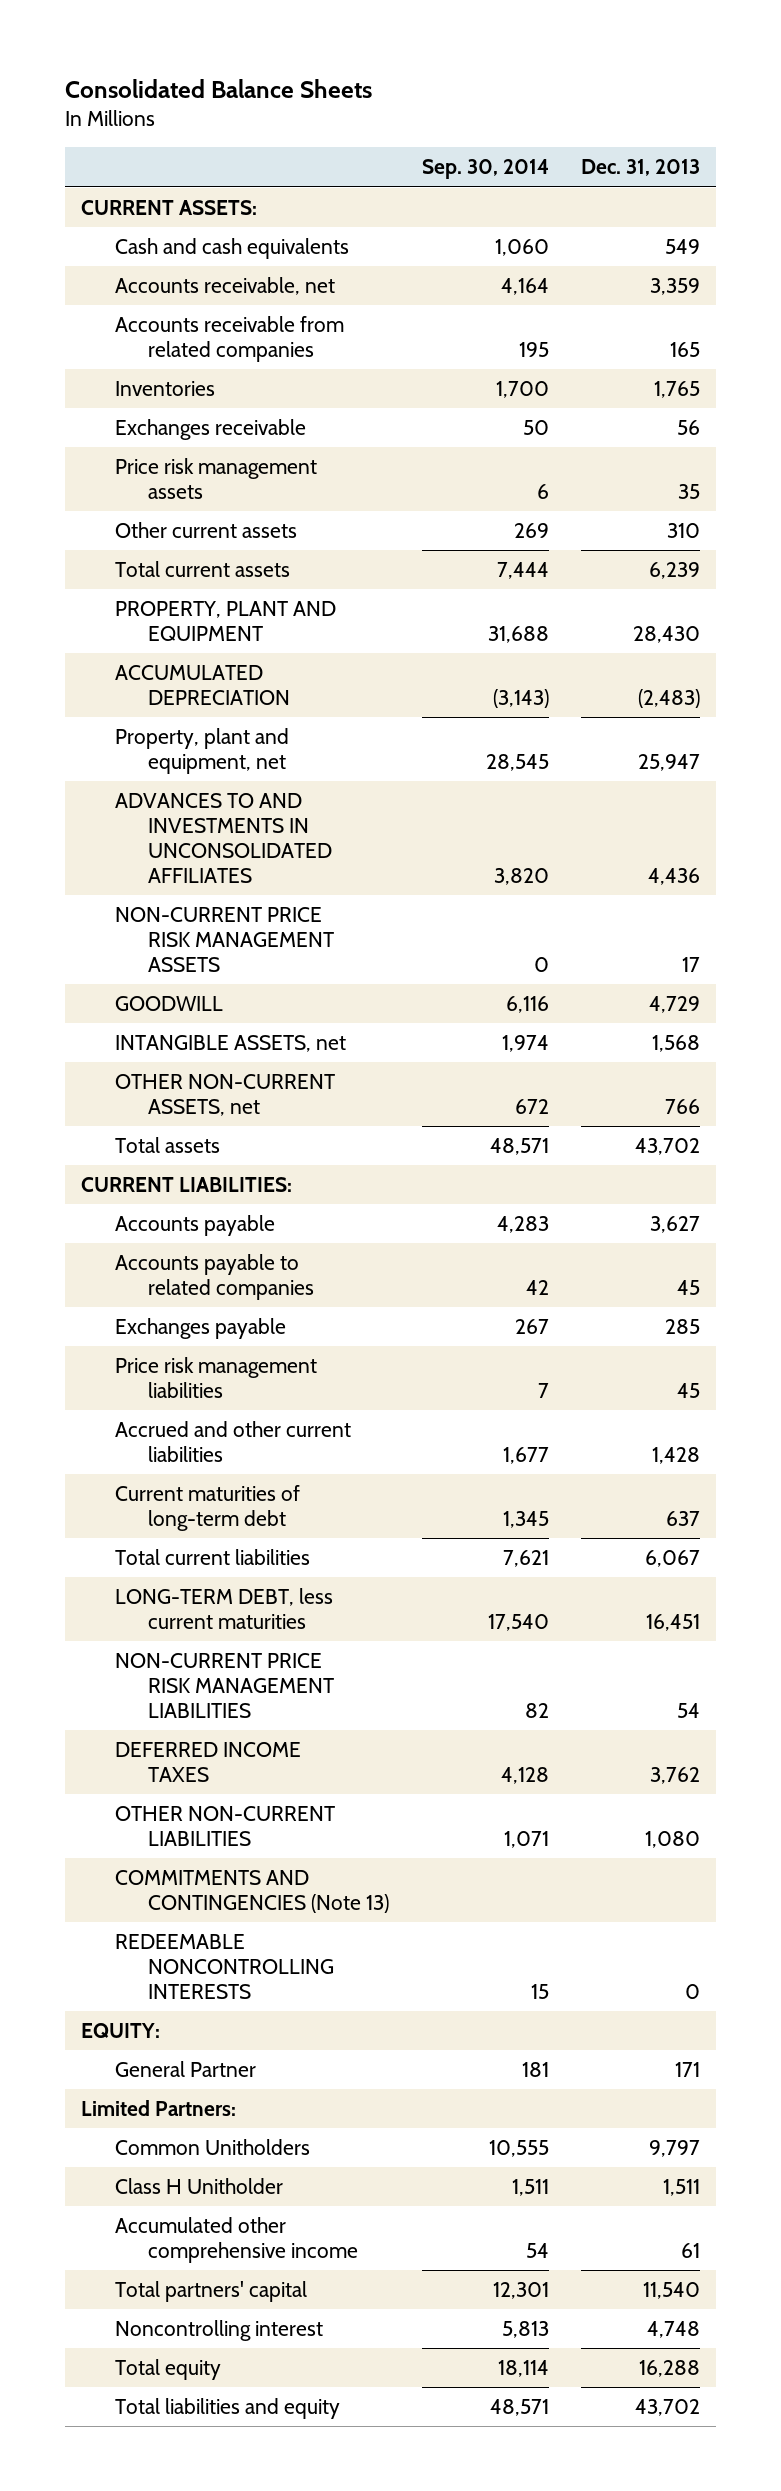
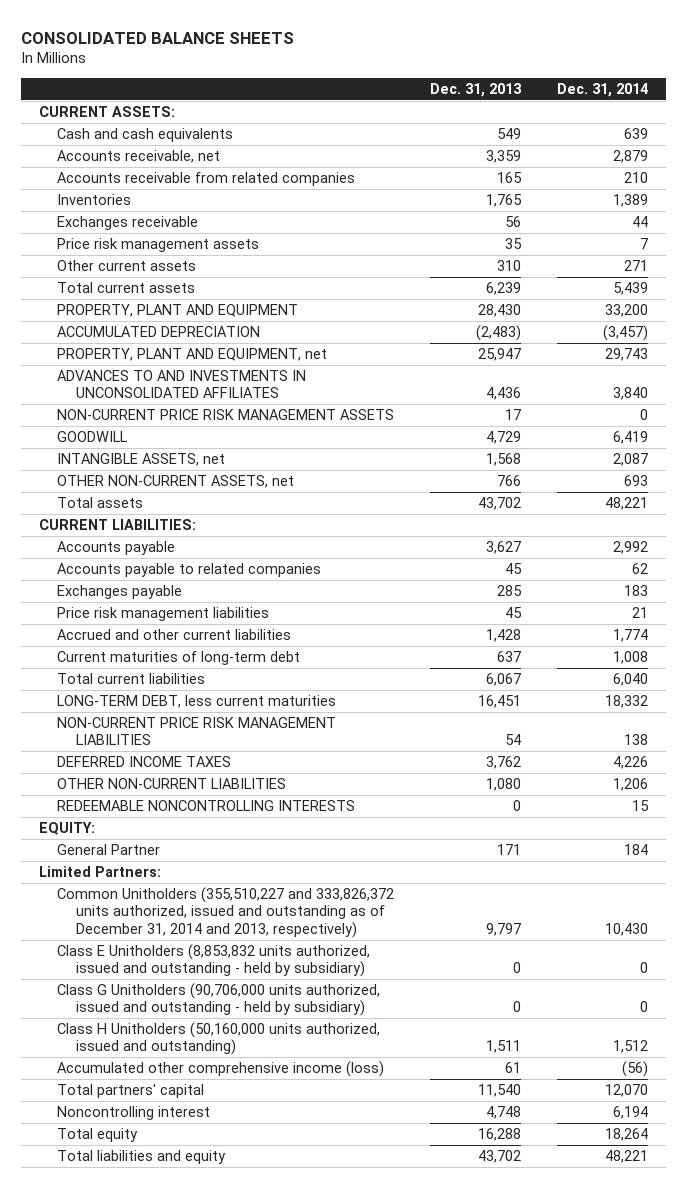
[64,78,372,98] Consolidated Balance Sheets -> [21,31,295,44] CONSOLIDATED BALANCE SHEETS
[421,159,549,180] Sep. 30, 2014 -> none
none -> [556,83,648,98] Dec. 31, 2014
[114,727,289,774] Property, plant and equipment, net -> [57,348,328,362] PROPERTY, PLANT AND EQUIPMENT, net
[114,1869,390,1913] COMMITMENTS AND CONTINGENCIES (Note 13) -> none
[114,2138,310,2155] Common Unitholders -> [57,887,395,938] Common Unitholders (355,510,227 and 333,826,372 units authorized, issued and outstanding as of December 31, 2014 and 2013, respectively)
none -> [57,944,371,978] Class E Unitholders (8,853,832 units authorized, issued and outstanding - held by subsidiary)
none -> [57,983,381,1017] Class G Unitholders (90,706,000 units authorized, issued and outstanding - held by subsidiary)
[114,2177,283,2194] Class H Unitholder -> [57,1022,381,1056] Class H Unitholders (50,160,000 units authorized, issued and outstanding)
[114,2216,359,2263] Accumulated other comprehensive income -> [57,1061,385,1078] Accumulated other comprehensive income (loss)

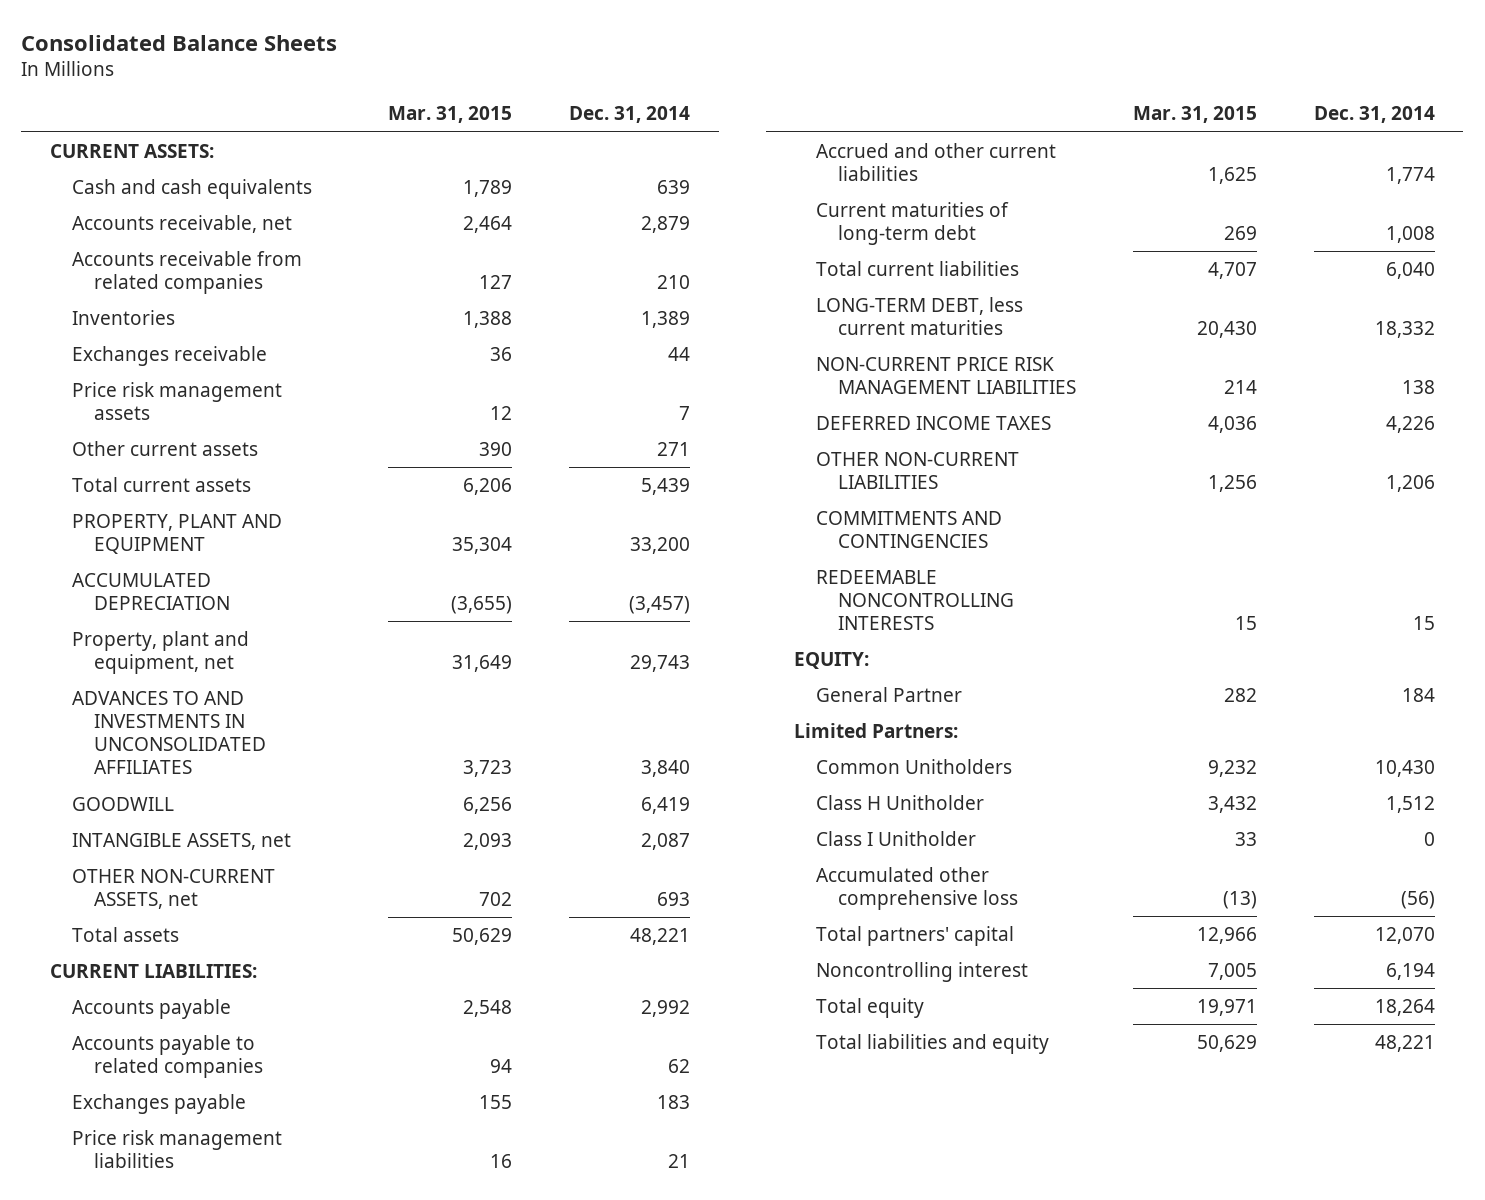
[21,31,295,44] CONSOLIDATED BALANCE SHEETS -> [21,34,338,51] Consolidated Balance Sheets
[430,83,523,98] Dec. 31, 2013 -> none
none -> [388,106,513,124] Mar. 31, 2015
[57,348,328,362] PROPERTY, PLANT AND EQUIPMENT, net -> [71,630,249,675] Property, plant and equipment, net
[57,409,395,421] NON-CURRENT PRICE RISK MANAGEMENT ASSETS -> none
none -> [816,510,1003,549] COMMITMENTS AND CONTINGENCIES
[57,944,371,978] Class E Unitholders (8,853,832 units authorized, issued and outstanding - held by subsidiary) -> none
[57,983,381,1017] Class G Unitholders (90,706,000 units authorized, issued and outstanding - held by subsidiary) -> none
[57,887,395,938] Common Unitholders (355,510,227 and 333,826,372 units authorized, issued and outstanding as of December 31, 2014 and 2013, respectively) -> [816,758,1013,774] Common Unitholders
[57,1022,381,1056] Class H Unitholders (50,160,000 units authorized, issued and outstanding) -> [816,794,985,810] Class H Unitholder
none -> [816,830,977,846] Class I Unitholder
[57,1061,385,1078] Accumulated other comprehensive income (loss) -> [816,866,1019,911] Accumulated other comprehensive loss

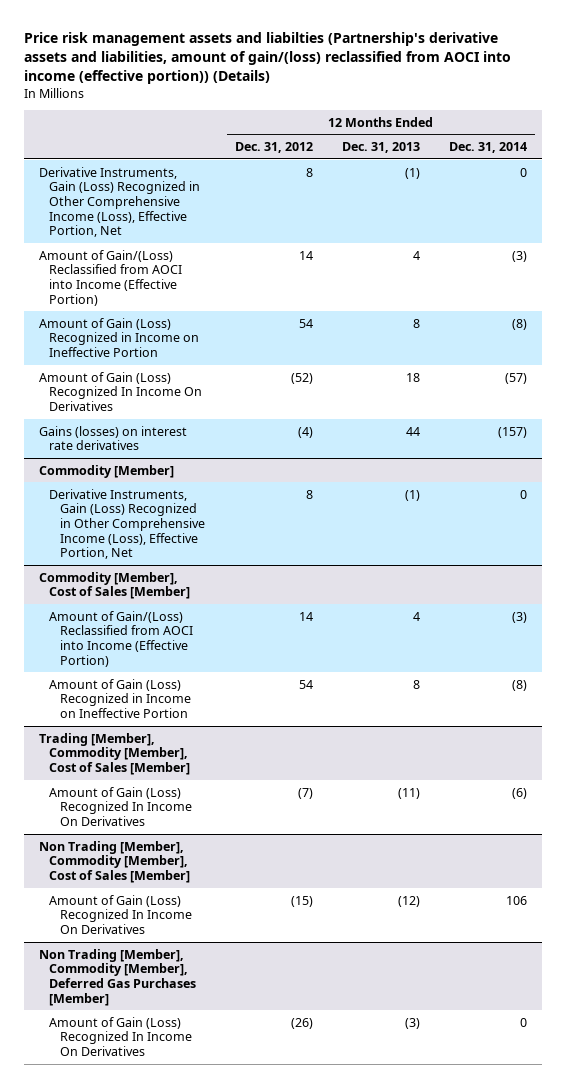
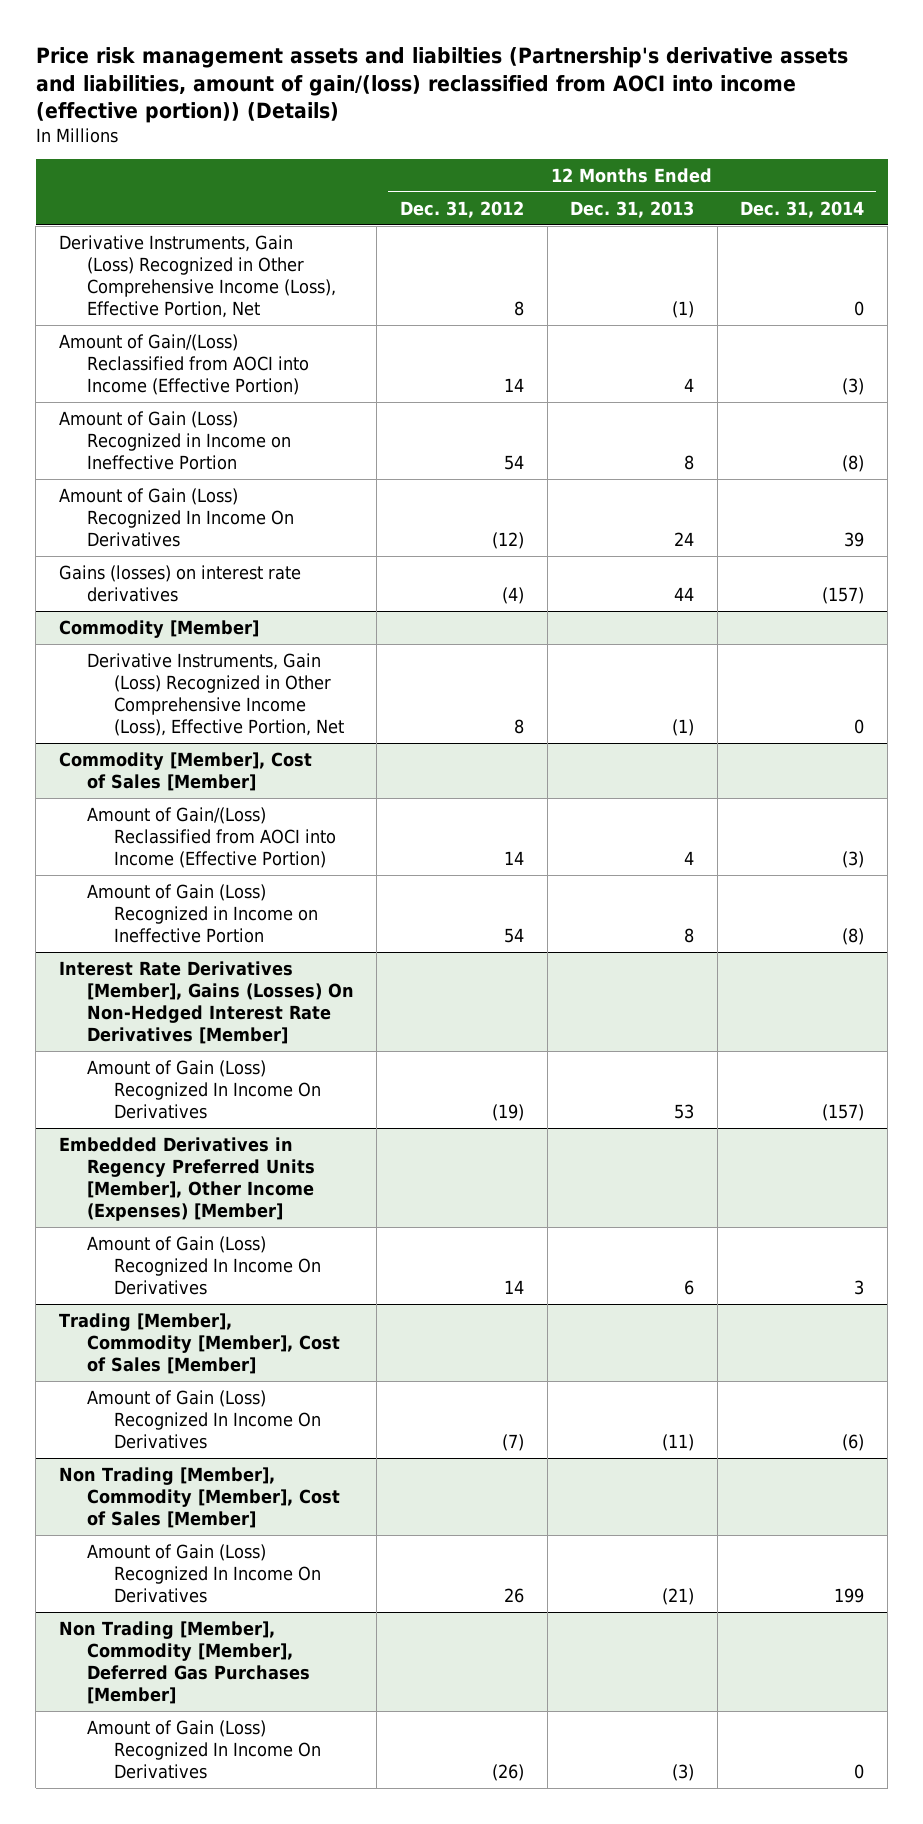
[290,372,313,384] (52) -> [491,532,524,550] (12)
[405,372,420,382] 18 -> [674,532,695,547] 24
[505,372,528,384] (57) -> [844,532,865,548] 39
none -> [58,960,354,1045] Interest Rate Derivatives [Member], Gains (Losses) On Non-Hedged Interest Rate Derivatives [Member]
none -> [86,1059,322,1120] Amount of Gain (Loss) Recognized In Income On Derivatives
none -> [58,1136,315,1222] Embedded Derivatives in Regency Preferred Units [Member], Other Income (Expenses) [Member]
none -> [86,1235,322,1296] Amount of Gain (Loss) Recognized In Income On Derivatives
[290,895,313,907] (15) -> [503,1588,524,1604] 26
[397,895,420,907] (12) -> [662,1588,695,1606] (21)
[506,895,528,905] 106 -> [834,1588,865,1604] 199

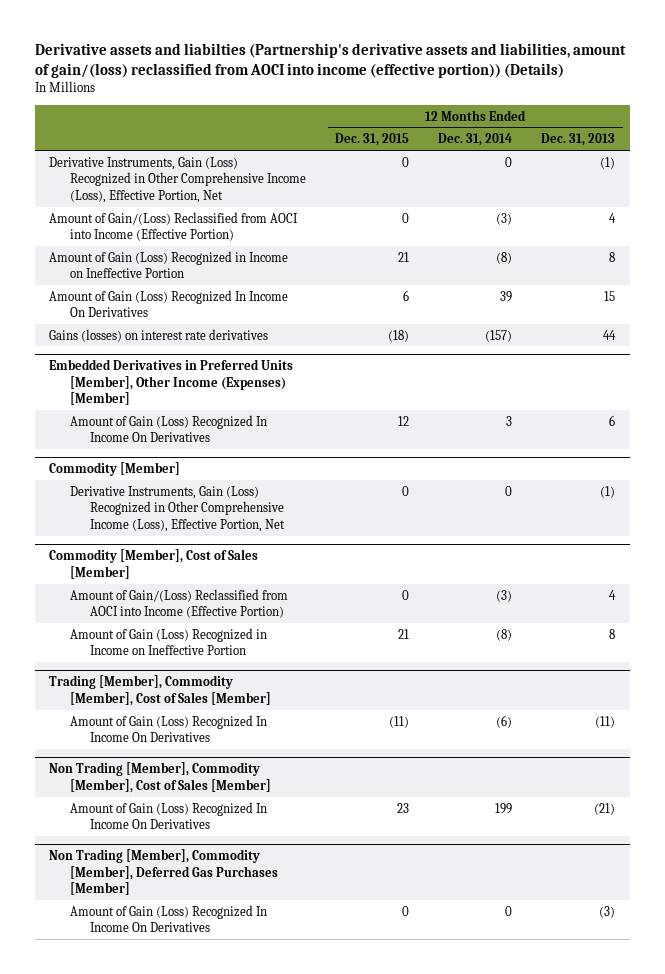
[35,47,848,123] Price risk management assets and liabilties (Partnership's derivative assets and liabilities, amount of gain/(loss) reclassified from AOCI into income (effective portion)) (Details) -> [34,42,626,78] Derivative assets and liabilties (Partnership's derivative assets and liabilities, amount of gain/(loss) reclassified from AOCI into income (effective portion)) (Details)
[399,200,524,218] Dec. 31, 2012 -> none
none -> [334,133,409,147] Dec. 31, 2015
[674,532,695,547] 24 -> [604,290,616,301] 15
none -> [49,358,294,406] Embedded Derivatives in Preferred Units [Member], Other Income (Expenses) [Member]
none -> [69,414,267,443] Amount of Gain (Loss) Recognized In Income On Derivatives
[58,960,354,1045] Interest Rate Derivatives [Member], Gains (Losses) On Non-Hedged Interest Rate Derivatives [Member] -> none
[86,1059,322,1120] Amount of Gain (Loss) Recognized In Income On Derivatives -> none
[58,1136,315,1222] Embedded Derivatives in Regency Preferred Units [Member], Other Income (Expenses) [Member] -> none
[86,1235,322,1296] Amount of Gain (Loss) Recognized In Income On Derivatives -> none

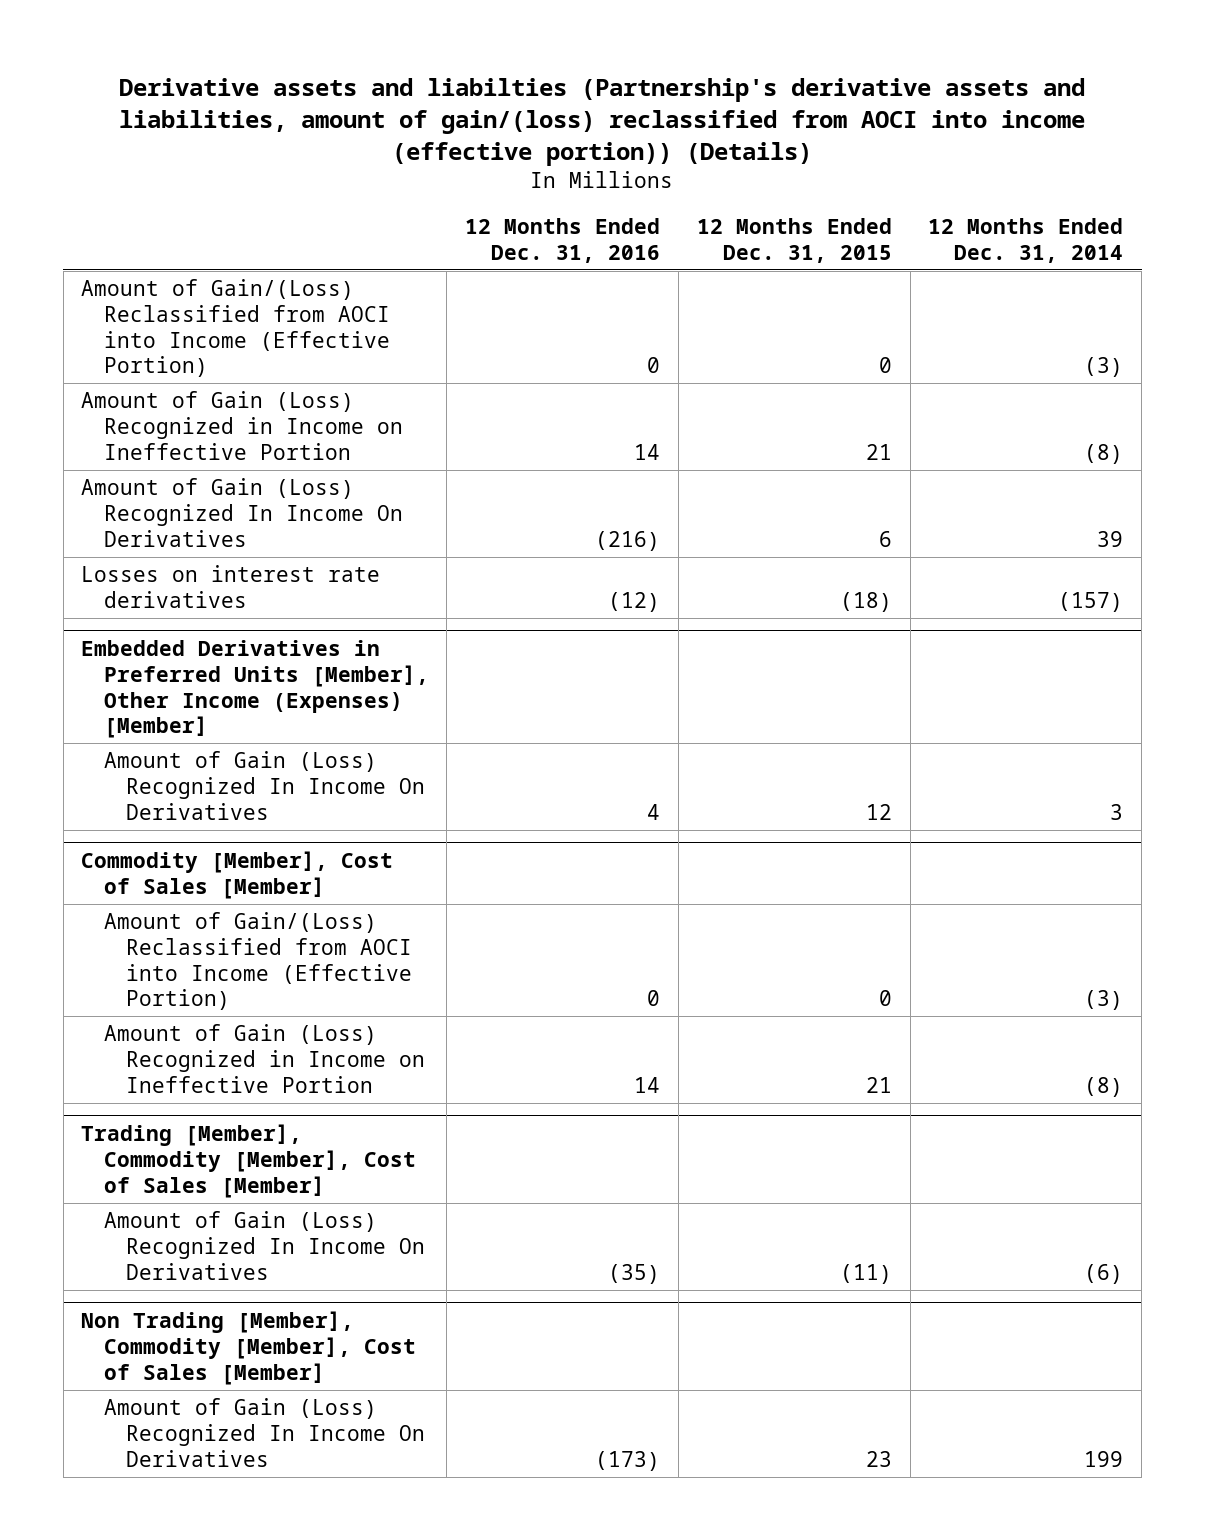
[541,133,616,147] Dec. 31, 2013 -> none
none -> [465,218,661,263] 12 Months Ended Dec. 31, 2016
[49,156,306,204] Derivative Instruments, Gain (Loss) Recognized in Other Comprehensive Income (Loss), Effective Portion, Net -> none
[49,328,269,342] Gains (losses) on interest rate derivatives -> [81,564,381,608] Losses on interest rate derivatives
[49,461,181,476] Commodity [Member] -> none
[69,485,285,533] Derivative Instruments, Gain (Loss) Recognized in Other Comprehensive Income (Loss), Effective Portion, Net -> none
[49,848,278,896] Non Trading [Member], Commodity [Member], Deferred Gas Purchases [Member] -> none
[69,904,267,933] Amount of Gain (Loss) Recognized In Income On Derivatives -> none

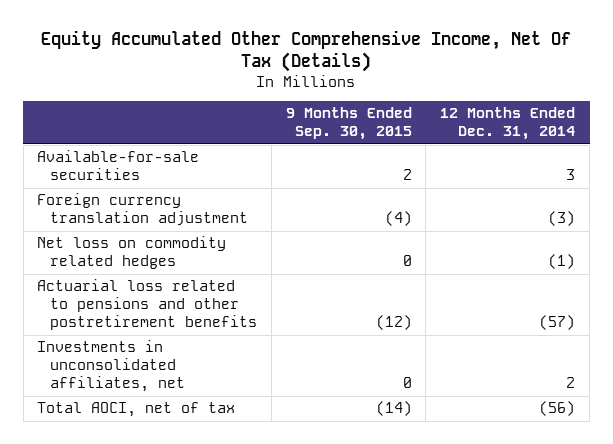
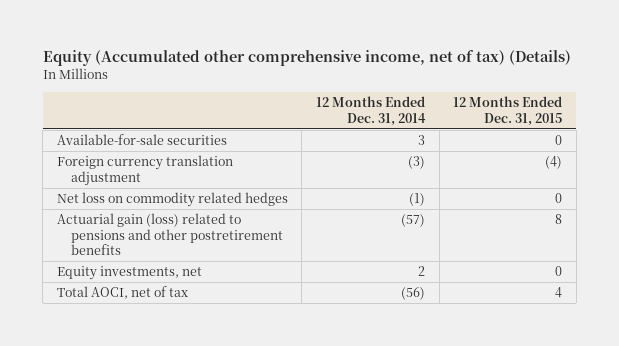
[41,30,572,73] Equity Accumulated Other Comprehensive Income, Net Of Tax (Details) -> [42,50,571,67] Equity (Accumulated other comprehensive income, net of tax) (Details)
[285,107,412,141] 9 Months Ended Sep. 30, 2015 -> none
none -> [453,96,563,126] 12 Months Ended Dec. 31, 2015
[37,279,257,331] Actuarial loss related to pensions and other postretirement benefits -> [56,213,283,256] Actuarial gain (loss) related to pensions and other postretirement benefits
[37,340,185,393] Investments in unconsolidated affiliates, net -> [56,266,202,281] Equity investments, net

